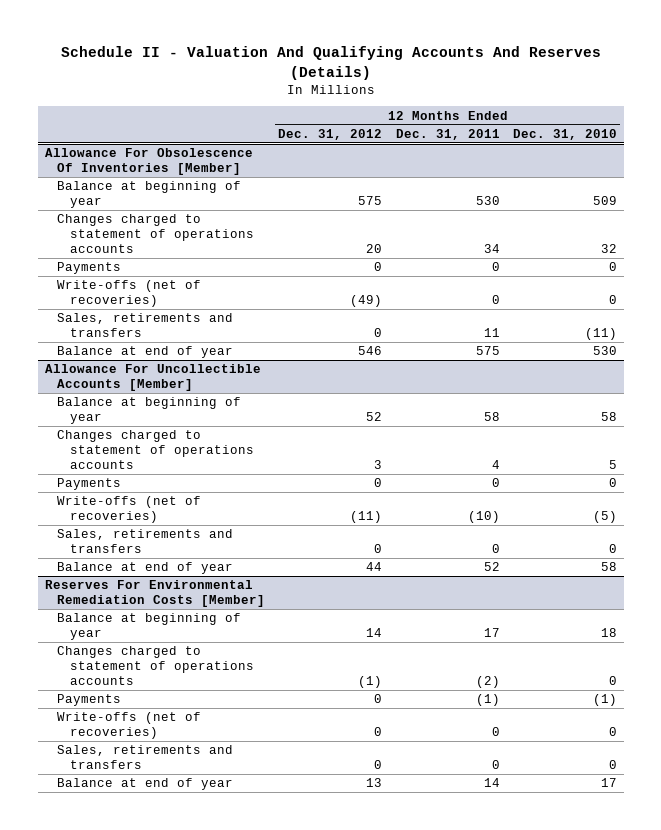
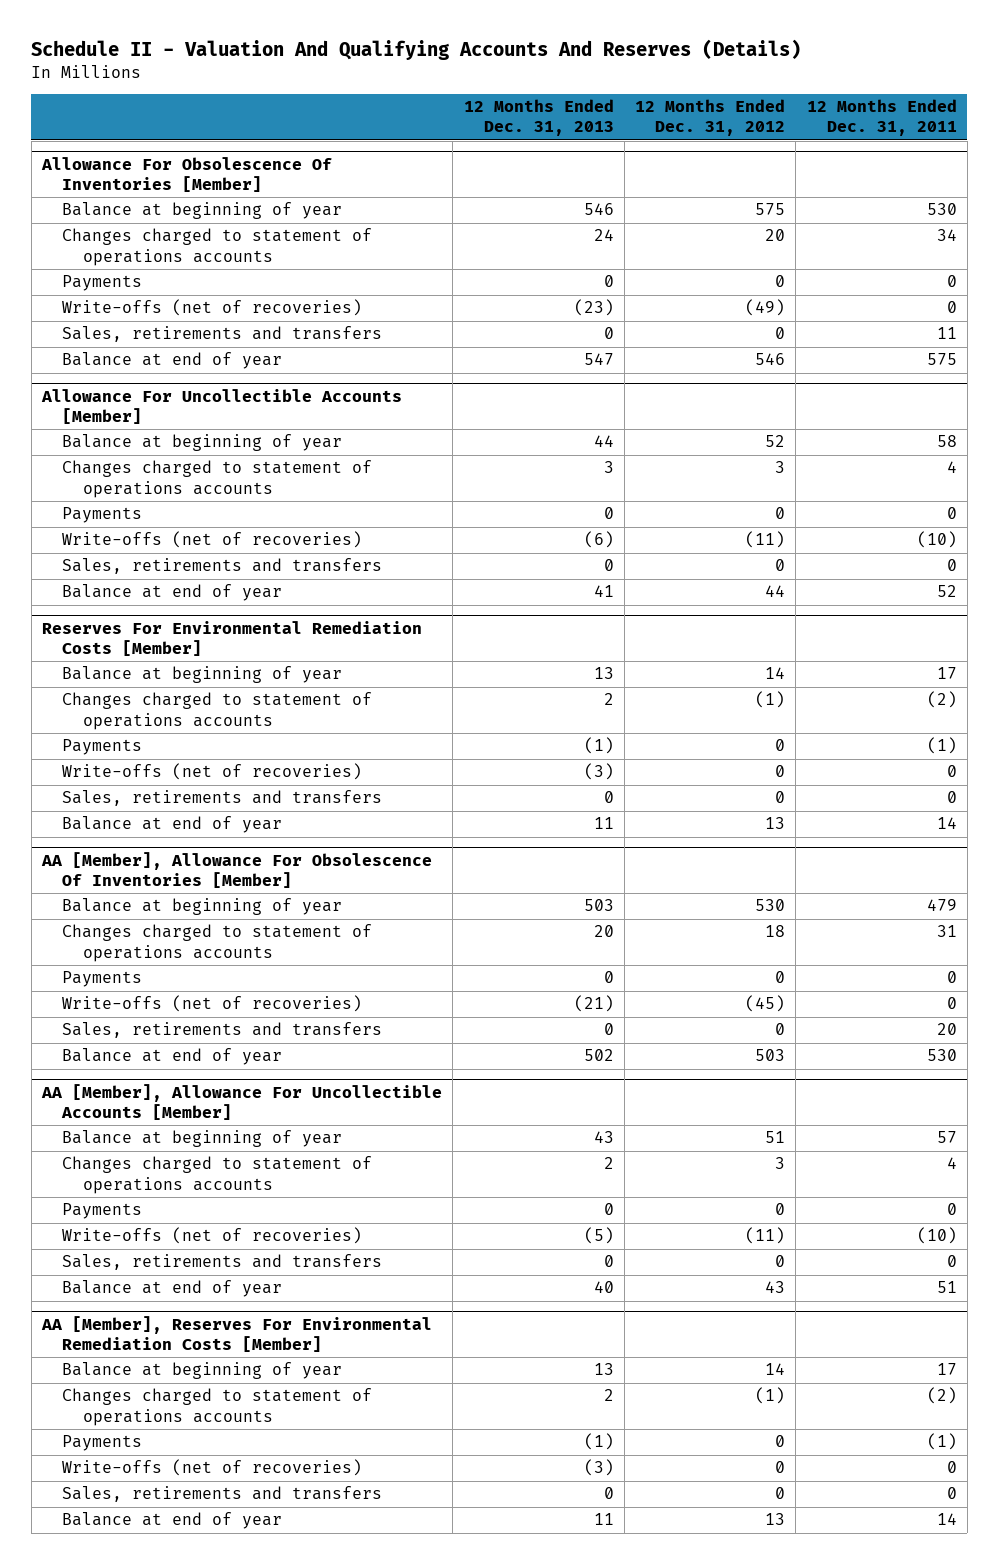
[512,128,617,140] Dec. 31, 2010 -> none
none -> [463,99,614,137] 12 Months Ended Dec. 31, 2013
none -> [41,851,433,889] AA [Member], Allowance For Obsolescence Of Inventories [Member]
none -> [62,898,343,916] Balance at beginning of year
none -> [62,924,373,962] Changes charged to statement of operations accounts
none -> [62,971,143,988] Payments
none -> [62,995,363,1013] Write-offs (net of recoveries)
none -> [62,1022,383,1039] Sales, retirements and transfers
none -> [62,1048,283,1066] Balance at end of year
none -> [41,1083,443,1121] AA [Member], Allowance For Uncollectible Accounts [Member]
none -> [62,1130,343,1148] Balance at beginning of year
none -> [62,1156,373,1194] Changes charged to statement of operations accounts
none -> [62,1203,143,1220] Payments
none -> [62,1227,363,1245] Write-offs (net of recoveries)
none -> [62,1254,383,1271] Sales, retirements and transfers
none -> [62,1280,283,1298] Balance at end of year
none -> [41,1315,433,1353] AA [Member], Reserves For Environmental Remediation Costs [Member]
none -> [62,1362,343,1380] Balance at beginning of year
none -> [62,1388,373,1426] Changes charged to statement of operations accounts
none -> [62,1435,143,1452] Payments
none -> [62,1459,363,1477] Write-offs (net of recoveries)
none -> [62,1486,383,1503] Sales, retirements and transfers
none -> [62,1512,283,1530] Balance at end of year

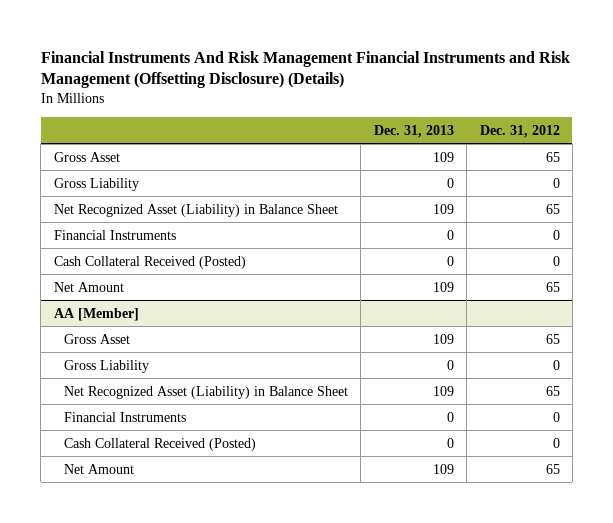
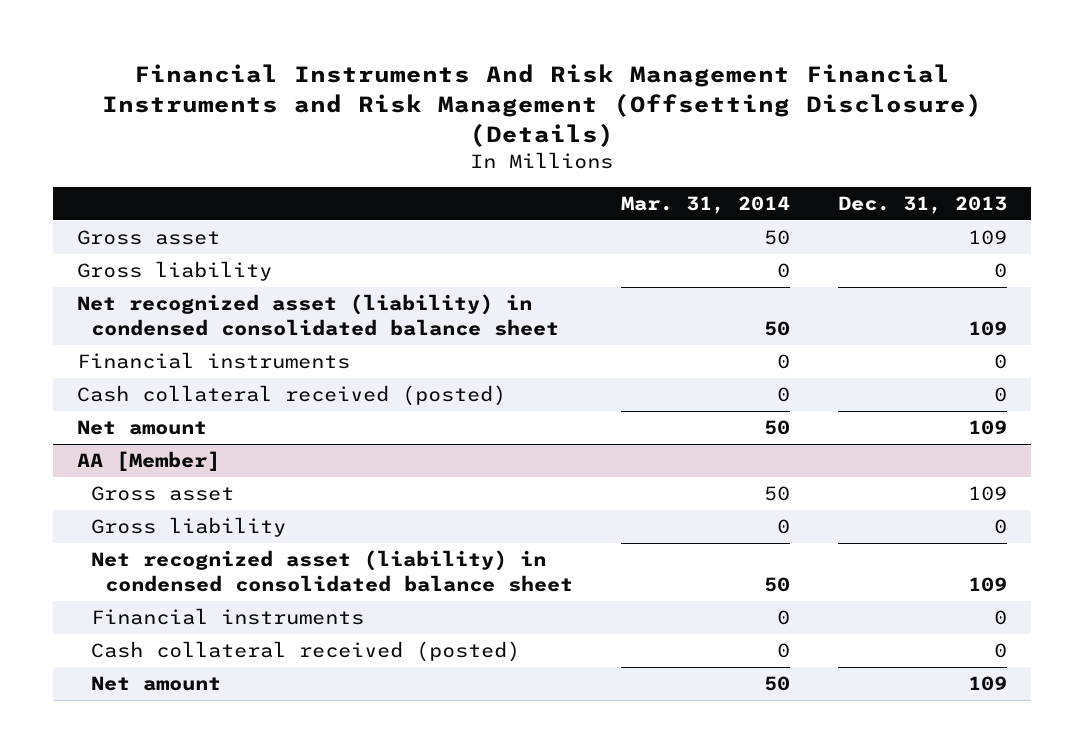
[479,124,560,138] Dec. 31, 2012 -> none
none -> [620,195,790,214] Mar. 31, 2014
[53,151,120,162] Gross Asset -> [76,230,220,246] Gross asset
[53,177,139,191] Gross Liability -> [76,261,272,282] Gross liability
[53,203,338,217] Net Recognized Asset (Liability) in Balance Sheet -> [76,294,559,336] Net recognized asset (liability) in condensed consolidated balance sheet
[53,229,176,240] Financial Instruments -> [76,352,350,370] Financial instruments
[53,255,246,269] Cash Collateral Received (Posted) -> [76,385,506,407] Cash collateral received (posted)
[53,281,124,292] Net Amount -> [76,420,207,436] Net amount
[63,333,130,344] Gross Asset -> [90,486,234,502] Gross asset
[63,359,149,373] Gross Liability -> [90,517,286,538] Gross liability
[63,385,348,399] Net Recognized Asset (Liability) in Balance Sheet -> [90,550,573,592] Net recognized asset (liability) in condensed consolidated balance sheet
[63,411,186,422] Financial Instruments -> [90,608,364,626] Financial instruments
[63,437,256,451] Cash Collateral Received (Posted) -> [90,641,520,663] Cash collateral received (posted)
[63,463,134,474] Net Amount -> [90,676,221,692] Net amount

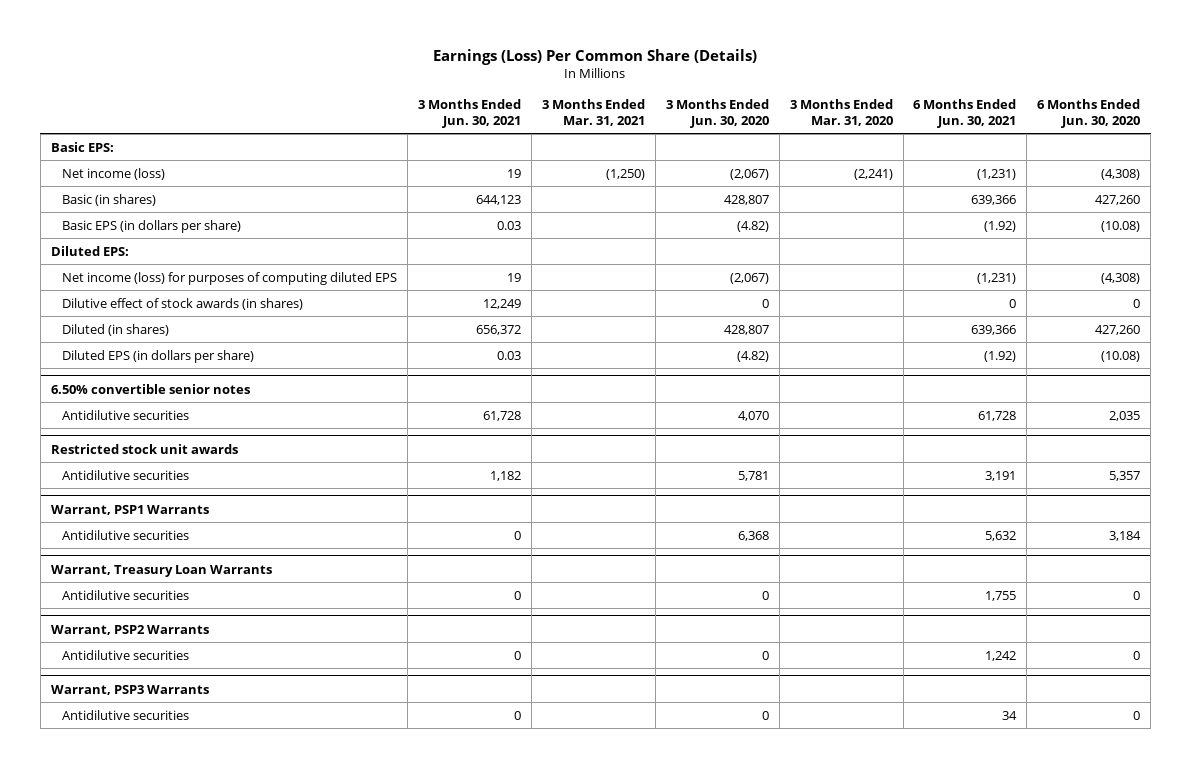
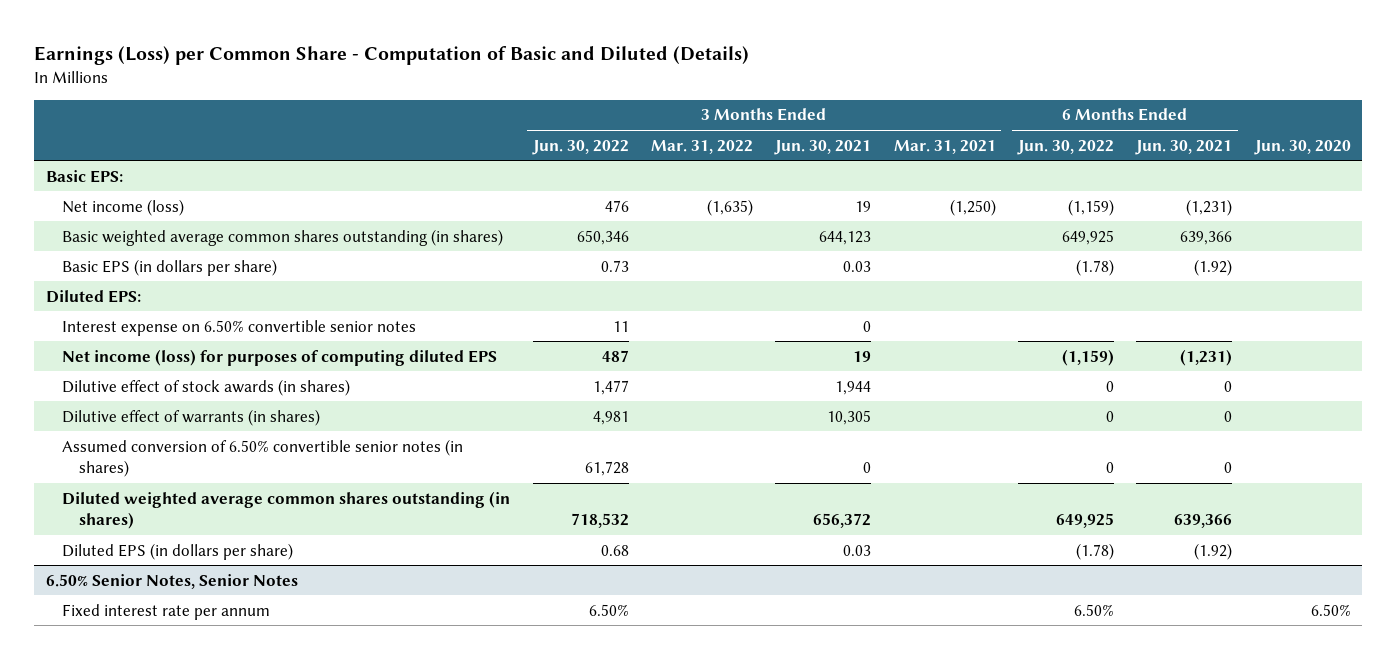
[433,48,758,65] Earnings (Loss) Per Common Share (Details) -> [34,46,750,66] Earnings (Loss) per Common Share - Computation of Basic and Diluted (Details)
[665,99,769,128] 3 Months Ended Jun. 30, 2020 -> none
[789,99,893,126] 3 Months Ended Mar. 31, 2020 -> none
[1037,99,1141,128] 6 Months Ended Jun. 30, 2020 -> none
none -> [531,139,629,155] Jun. 30, 2022
none -> [651,139,754,154] Mar. 31, 2022
none -> [1017,139,1115,155] Jun. 30, 2022
none -> [1253,139,1351,155] Jun. 30, 2020
[62,193,157,206] Basic (in shares) -> [62,228,504,246] Basic weighted average common shares outstanding (in shares)
none -> [62,319,417,336] Interest expense on 6.50% convertible senior notes
[483,298,522,309] 12,249 -> [835,380,872,395] 1,944
none -> [62,408,321,426] Dilutive effect of warrants (in shares)
none -> [62,438,464,478] Assumed conversion of 6.50% convertible senior notes (in shares)
[62,323,170,336] Diluted (in shares) -> [62,490,511,530] Diluted weighted average common shares outstanding (in shares)
[62,409,190,420] Antidilutive securities -> none
[50,443,238,454] Restricted stock unit awards -> none
[62,469,190,480] Antidilutive securities -> none
[50,504,209,515] Warrant, PSP1 Warrants -> none
[62,529,190,540] Antidilutive securities -> none
[50,564,272,577] Warrant, Treasury Loan Warrants -> none
[62,589,190,600] Antidilutive securities -> none
[50,624,209,635] Warrant, PSP2 Warrants -> none
[62,649,190,660] Antidilutive securities -> none
[50,684,209,695] Warrant, PSP3 Warrants -> none
[62,709,190,720] Antidilutive securities -> none
[50,383,250,394] 6.50% convertible senior notes -> [45,573,298,589] 6.50% Senior Notes, Senior Notes
none -> [62,603,271,620] Fixed interest rate per annum

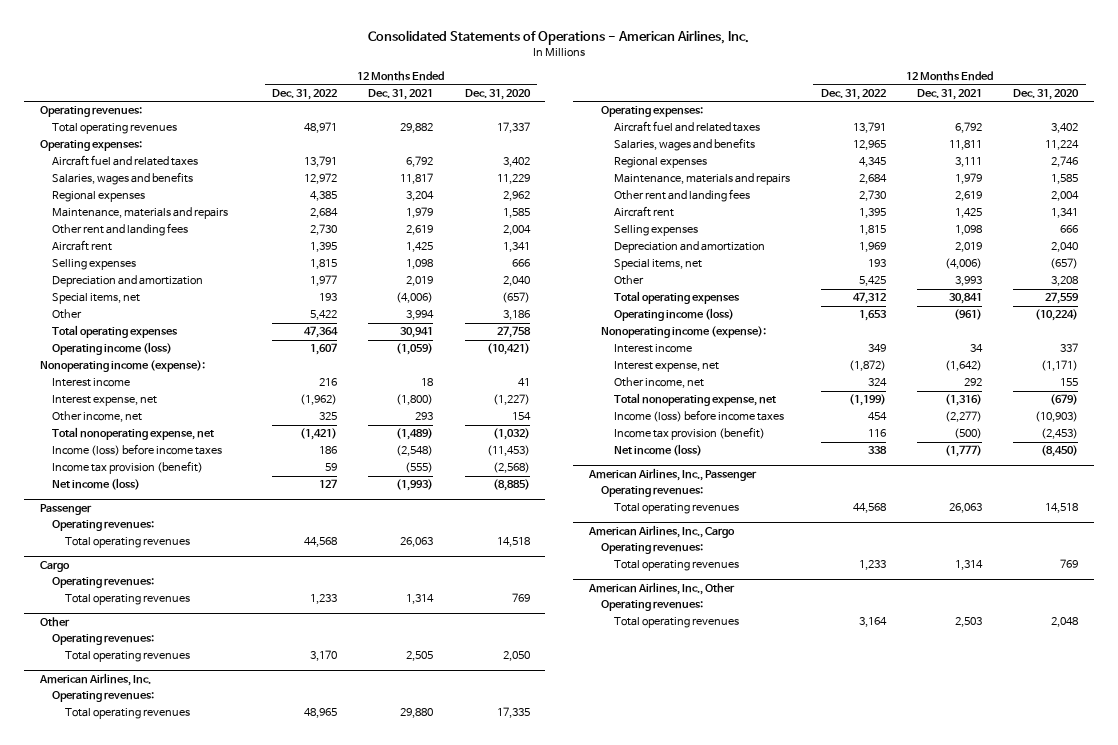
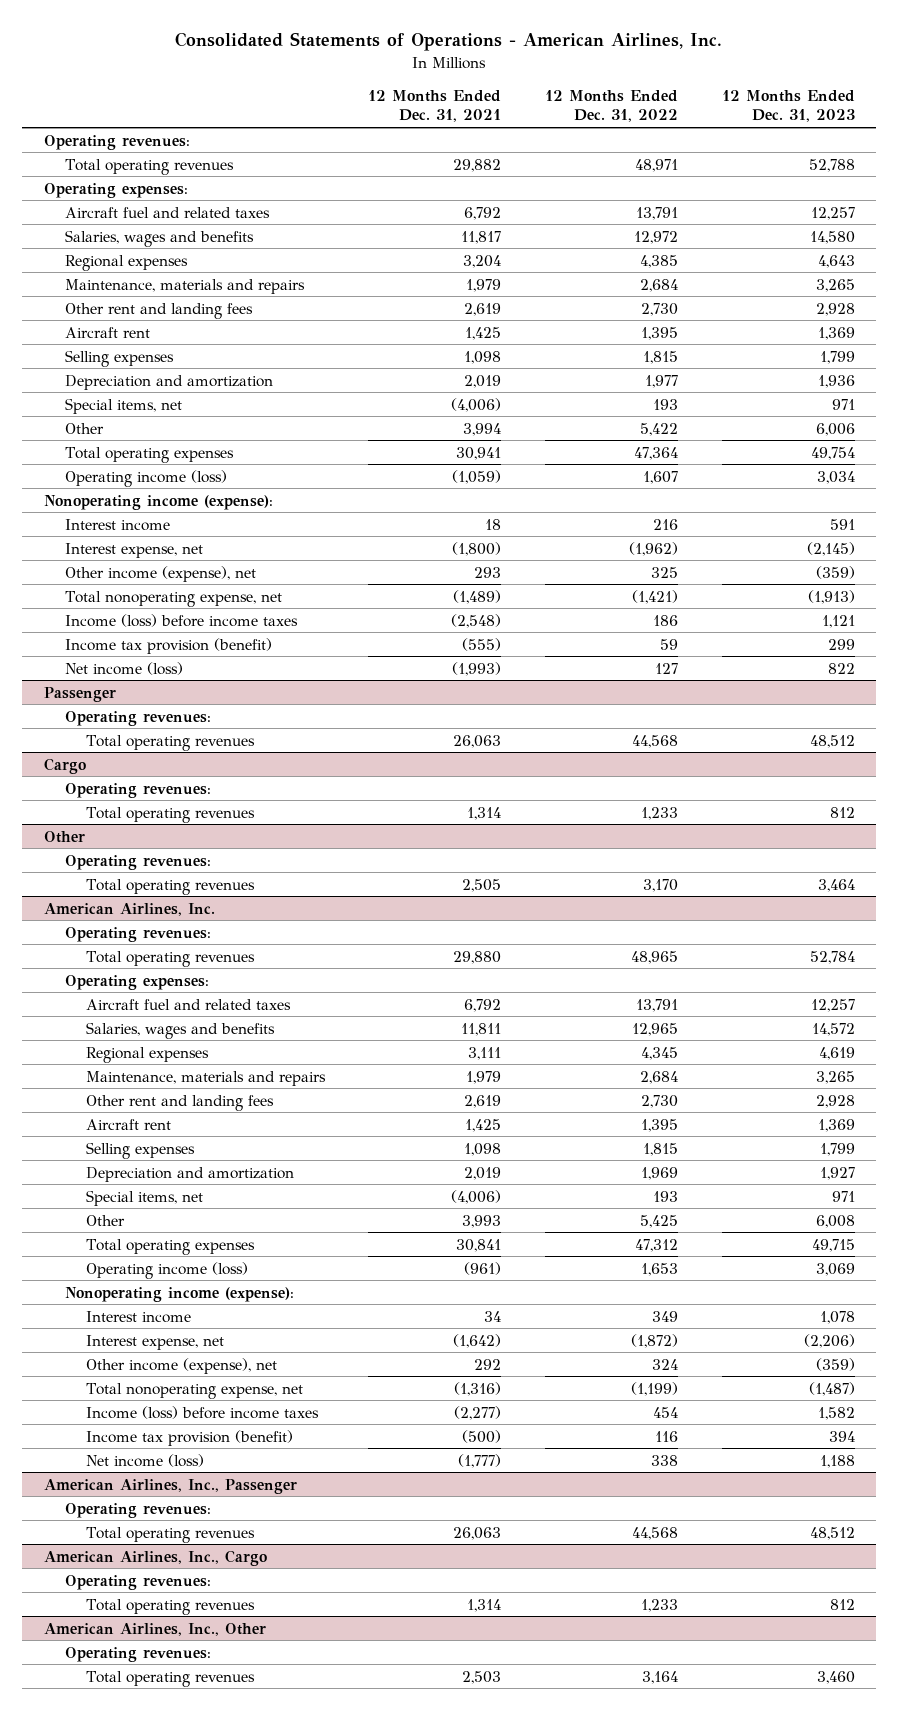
[464,88,531,100] Dec. 31, 2020 -> none
none -> [721,89,855,123] 12 Months Ended Dec. 31, 2023
[52,411,143,423] Other income, net -> [64,565,256,582] Other income (expense), net
[614,377,705,389] Other income, net -> [85,1357,277,1374] Other income (expense), net

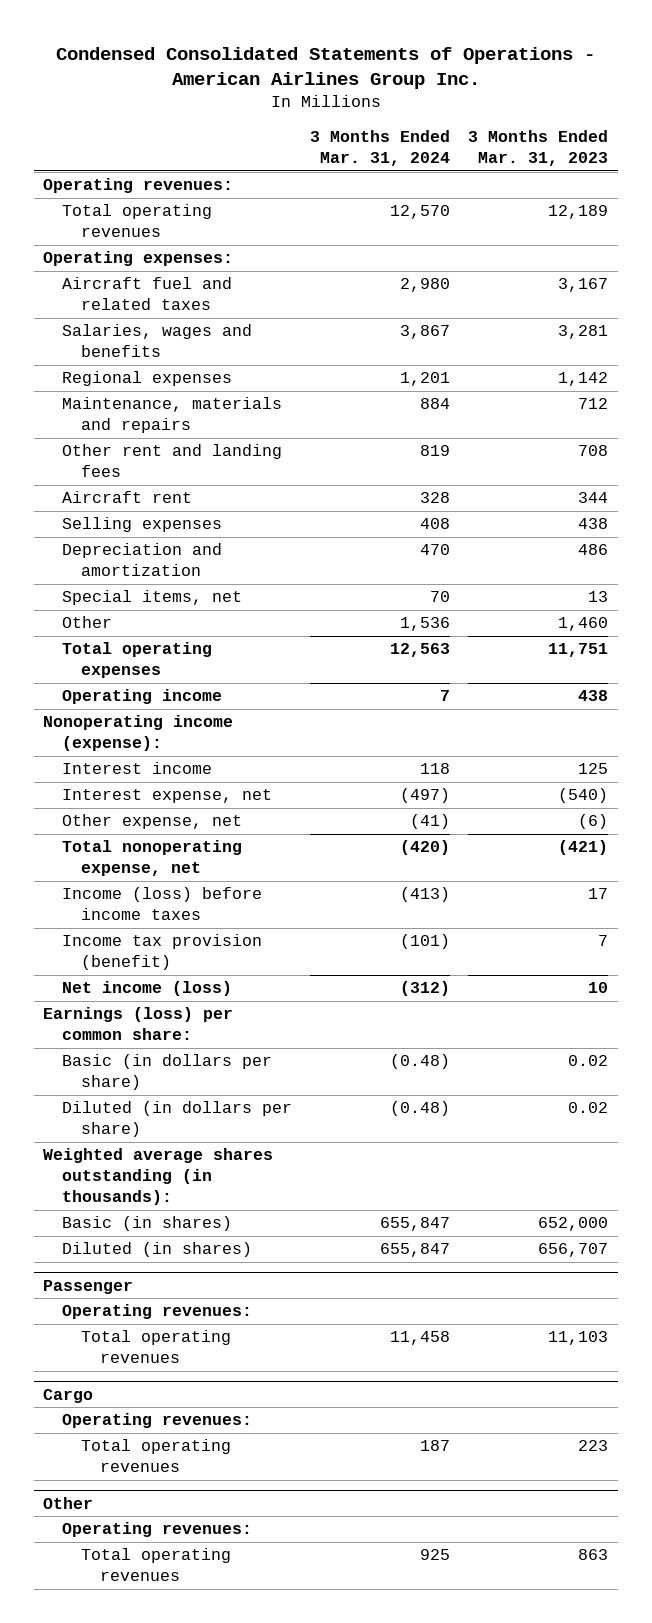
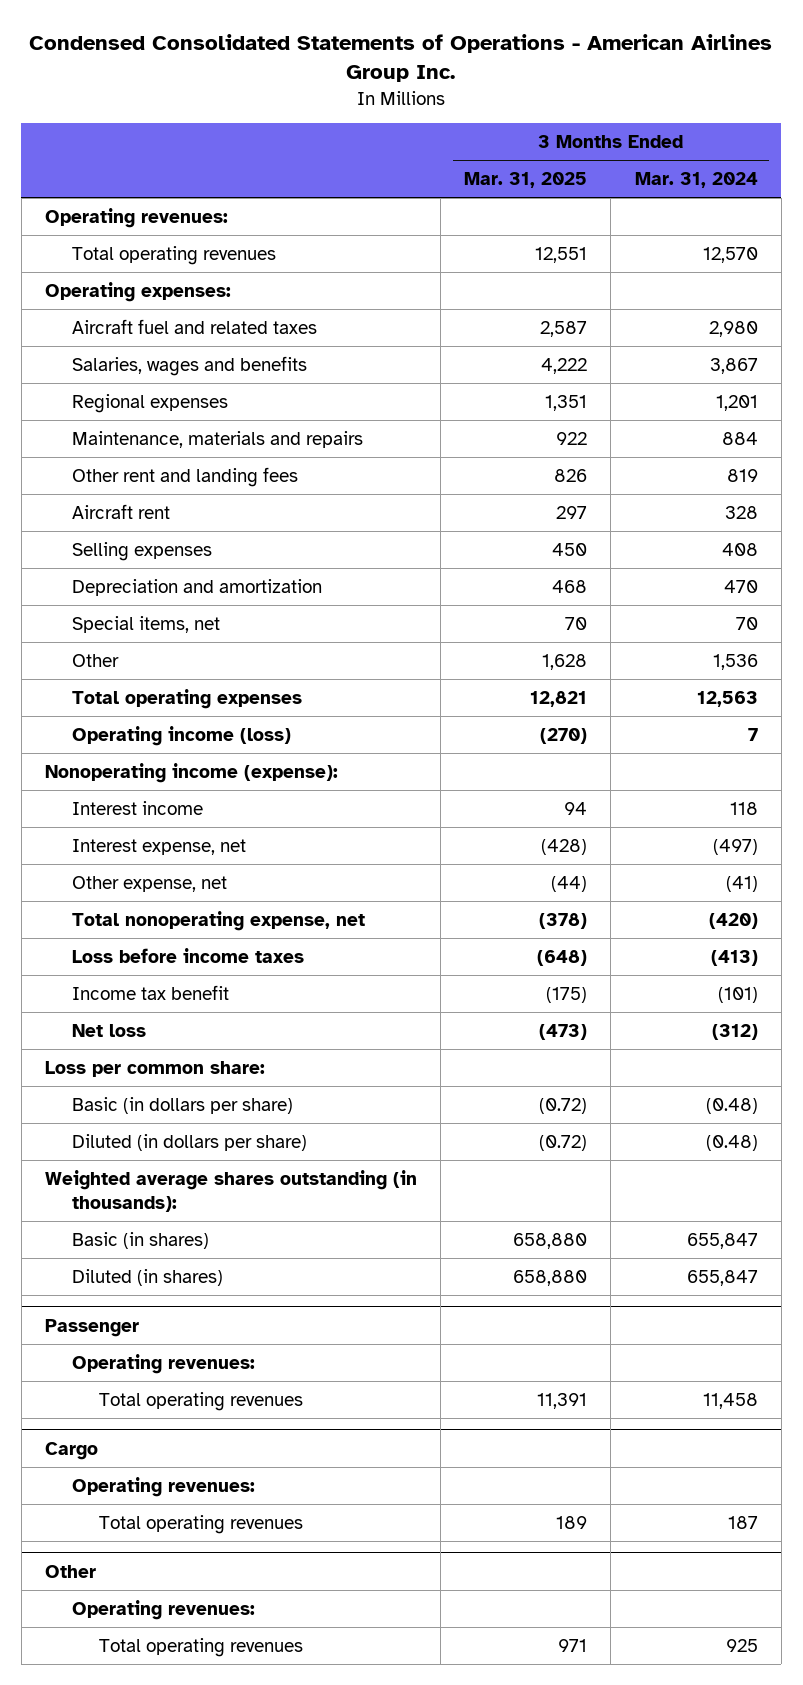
[468,130,609,167] 3 Months Ended Mar. 31, 2023 -> none
none -> [464,171,588,188] Mar. 31, 2025
[62,689,223,705] Operating income -> [71,725,291,746] Operating income (loss)
[62,887,263,921] Income (loss) before income taxes -> [71,947,304,963] Loss before income taxes
[62,934,263,971] Income tax provision (benefit) -> [71,984,229,1000] Income tax benefit
[62,981,233,997] Net income (loss) -> [71,1023,146,1037] Net loss
[43,1007,234,1041] Earnings (loss) per common share: -> [45,1060,266,1077] Loss per common share:

